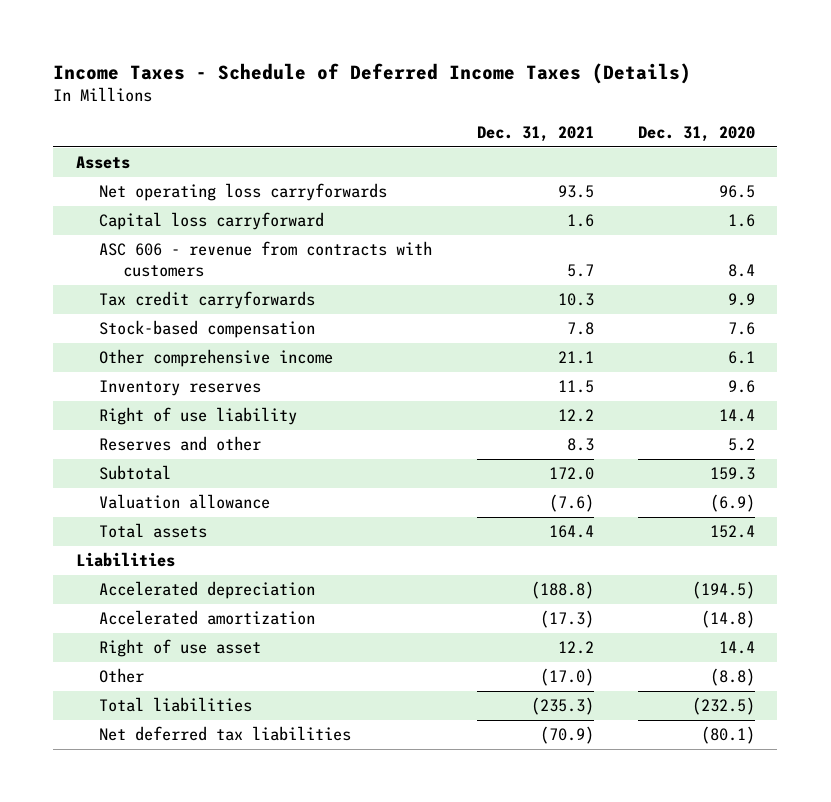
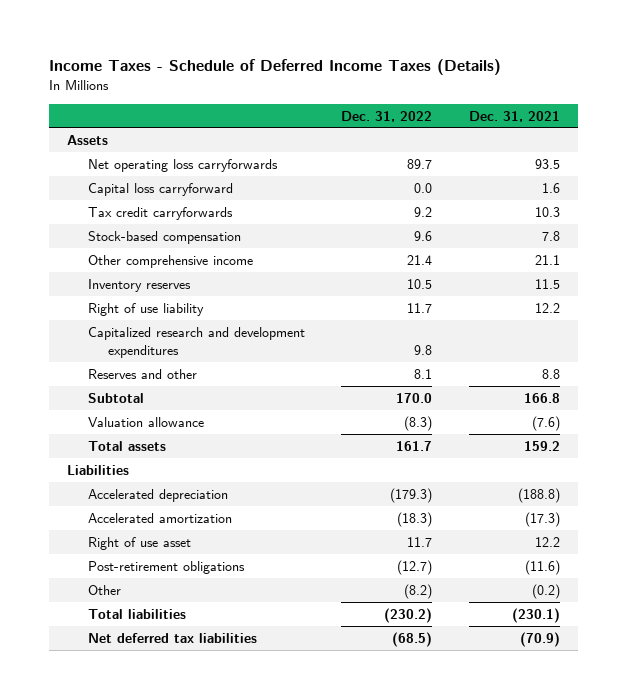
[638,125,756,142] Dec. 31, 2020 -> none
none -> [341,110,433,122] Dec. 31, 2022
[99,241,433,277] ASC 606 - revenue from contracts with customers -> none
none -> [87,326,305,358] Capitalized research and development expenditures
[566,438,594,452] 8.3 -> [542,368,561,379] 8.8
[548,467,594,481] 172.0 -> [524,392,561,403] 166.8
[548,525,594,539] 164.4 -> [524,440,561,451] 159.2
none -> [87,560,245,574] Post-retirement obligations
[539,668,594,687] (17.0) -> [532,583,561,599] (0.2)
[530,697,594,716] (235.3) -> [512,607,561,623] (230.1)

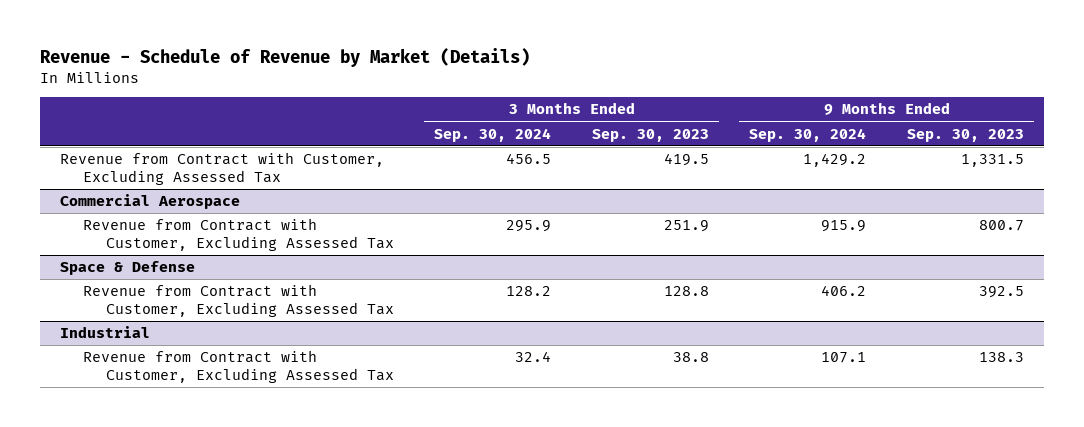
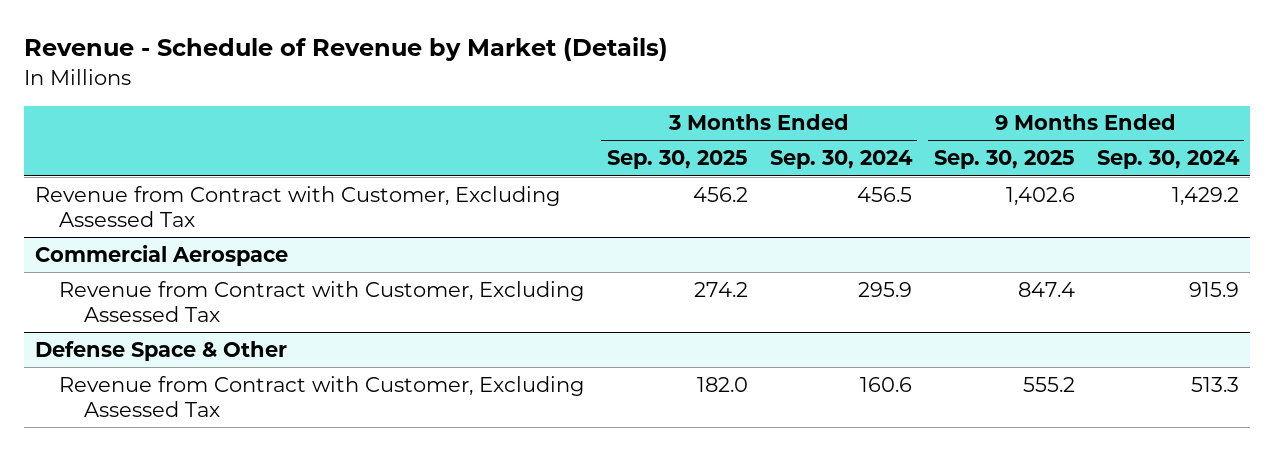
[591,128,709,142] Sep. 30, 2023 -> none
[907,128,1025,142] Sep. 30, 2023 -> none
none -> [606,150,748,170] Sep. 30, 2025
none -> [933,150,1075,170] Sep. 30, 2025
[60,326,151,339] Industrial -> none
[83,350,394,383] Revenue from Contract with Customer, Excluding Assessed Tax -> none
[60,261,196,276] Space & Defense -> [34,340,287,361] Defense Space & Other
[506,286,552,297] 128.2 -> [859,376,912,392] 160.6
[821,285,867,297] 406.2 -> [1190,376,1239,392] 513.3

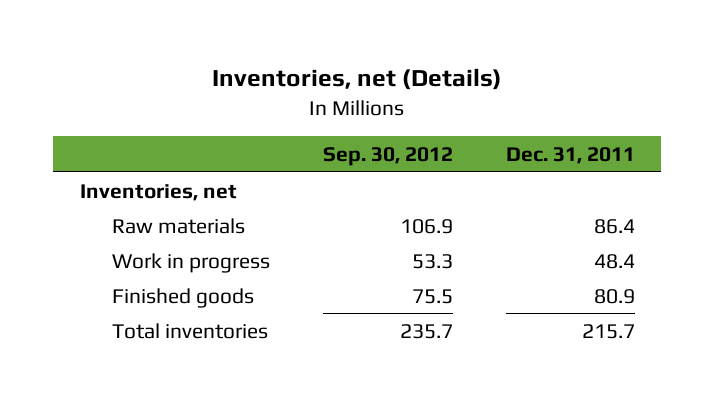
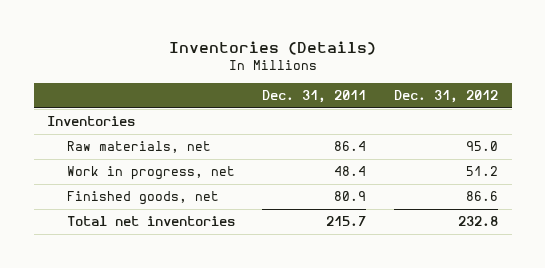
[212,68,503,91] Inventories, net (Details) -> [168,41,376,56] Inventories (Details)
[322,146,453,166] Sep. 30, 2012 -> none
none -> [393,90,498,104] Dec. 31, 2012
[79,183,237,201] Inventories, net -> [47,116,136,127] Inventories
[111,217,245,234] Raw materials -> [66,141,211,154] Raw materials, net
[111,252,270,273] Work in progress -> [66,166,235,181] Work in progress, net
[111,287,254,308] Finished goods -> [66,191,219,206] Finished goods, net
[111,322,268,339] Total inventories -> [66,216,235,227] Total net inventories

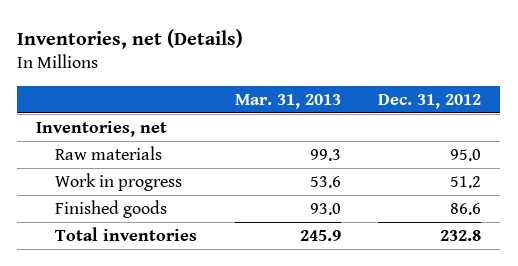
[168,41,376,56] Inventories (Details) -> [17,28,244,49] Inventories, net (Details)
[262,90,367,104] Dec. 31, 2011 -> none
none -> [234,93,341,109] Mar. 31, 2013
[47,116,136,127] Inventories -> [36,120,168,137] Inventories, net
[66,141,211,154] Raw materials, net -> [55,145,163,160] Raw materials
[66,166,235,181] Work in progress, net -> [55,172,183,191] Work in progress
[66,191,219,206] Finished goods, net -> [55,199,168,218] Finished goods
[66,216,235,227] Total net inventories -> [55,226,198,241] Total inventories

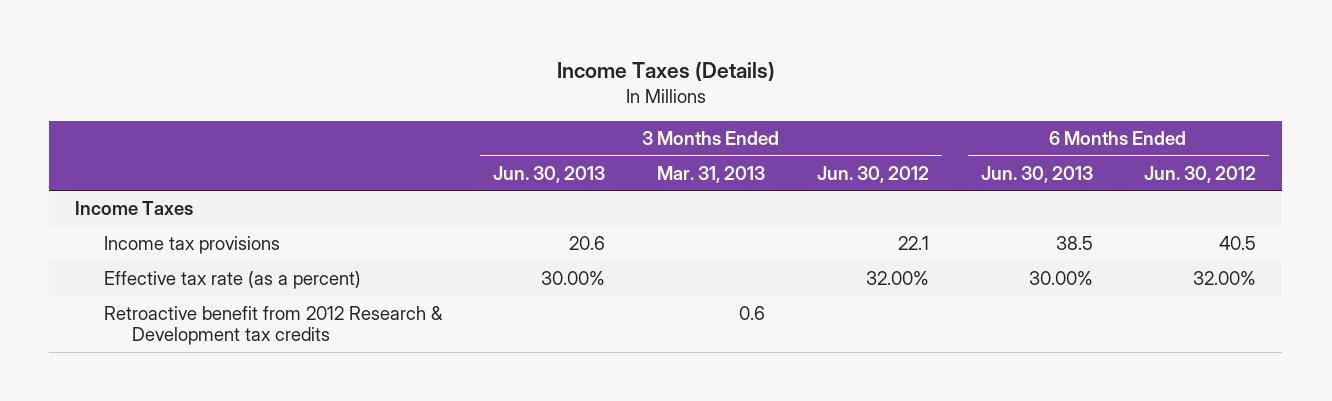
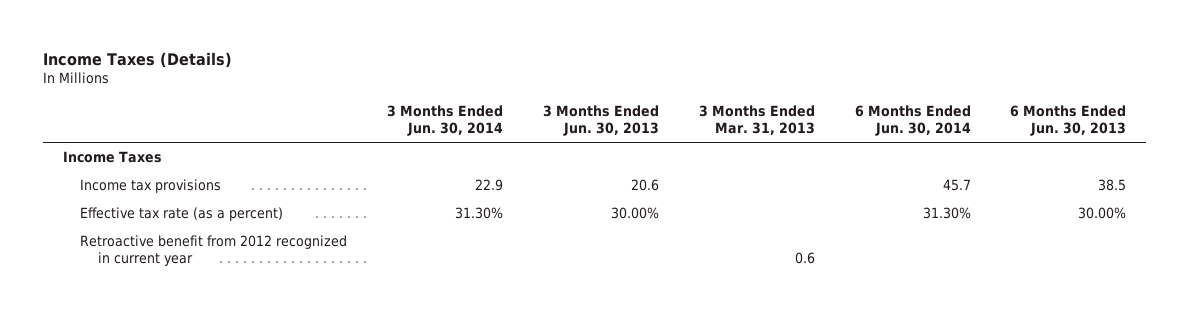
[816,165,929,183] Jun. 30, 2012 -> none
[1144,165,1257,183] Jun. 30, 2012 -> none
none -> [387,105,504,137] 3 Months Ended Jun. 30, 2014
none -> [854,105,971,137] 6 Months Ended Jun. 30, 2014
[103,305,443,346] Retroactive benefit from 2012 Research & Development tax credits -> none
none -> [80,235,348,267] Retroactive benefit from 2012 recognized in current year

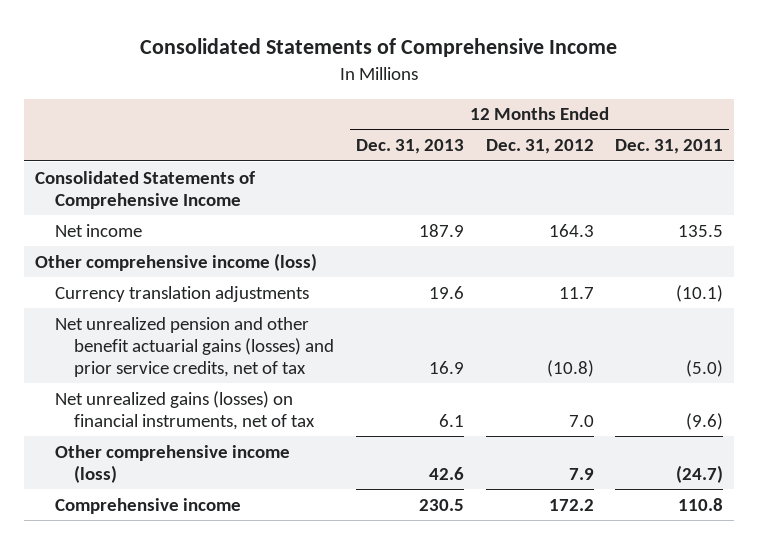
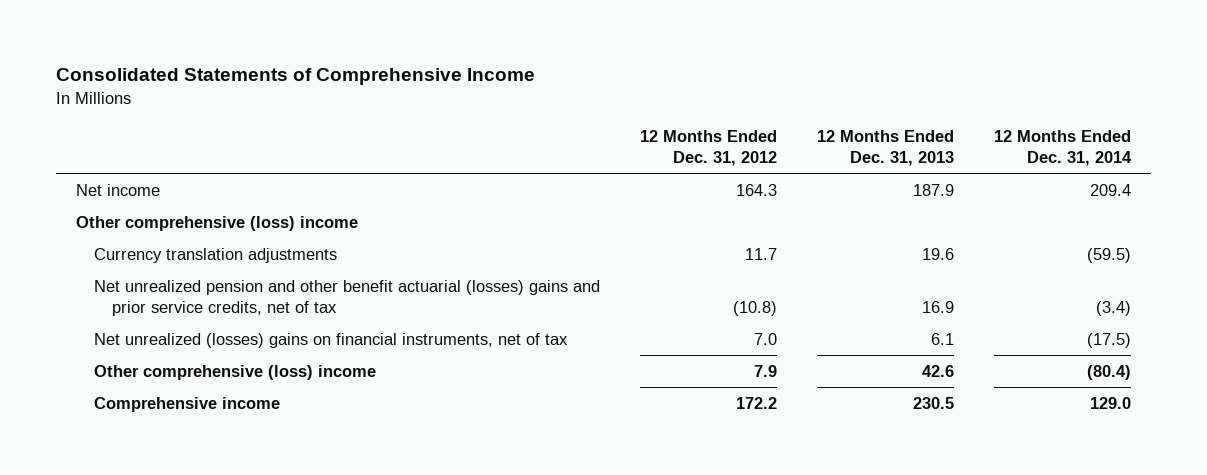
[615,139,724,155] Dec. 31, 2011 -> none
none -> [994,129,1133,166] 12 Months Ended Dec. 31, 2014
[34,170,255,209] Consolidated Statements of Comprehensive Income -> none
[34,252,317,271] Other comprehensive income (loss) -> [76,215,359,231] Other comprehensive (loss) income
[54,316,335,377] Net unrealized pension and other benefit actuarial gains (losses) and prior service credits, net of tax -> [93,279,600,316] Net unrealized pension and other benefit actuarial (losses) gains and prior service credits, net of tax
[54,390,316,430] Net unrealized gains (losses) on financial instruments, net of tax -> [93,332,568,348] Net unrealized (losses) gains on financial instruments, net of tax
[54,444,290,483] Other comprehensive income (loss) -> [93,364,376,380] Other comprehensive (loss) income

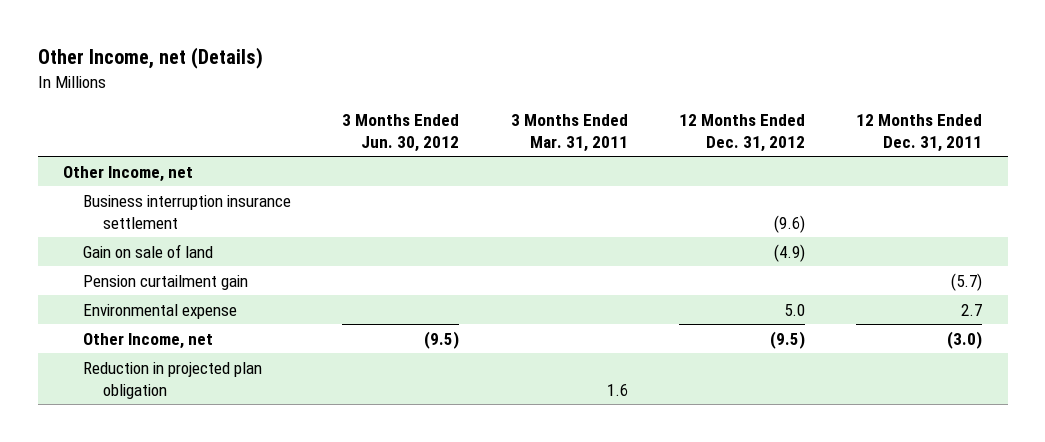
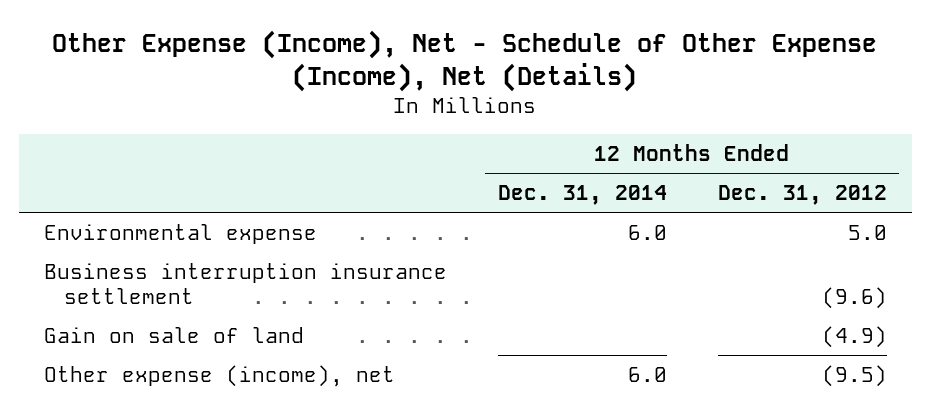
[37,47,263,70] Other Income, net (Details) -> [52,29,878,92] Other Expense (Income), Net - Schedule of Other Expense (Income), Net (Details)
[342,113,460,152] 3 Months Ended Jun. 30, 2012 -> none
[510,113,628,152] 3 Months Ended Mar. 31, 2011 -> none
[856,113,983,152] 12 Months Ended Dec. 31, 2011 -> none
none -> [497,185,667,206] Dec. 31, 2014
[63,165,194,182] Other Income, net -> none
[82,303,237,319] Environmental expense -> [44,223,318,244] Environmental expense
[82,274,248,290] Pension curtailment gain -> none
[82,361,262,399] Reduction in projected plan obligation -> none
[82,332,213,349] Other Income, net -> [44,364,396,387] Other expense (income), net

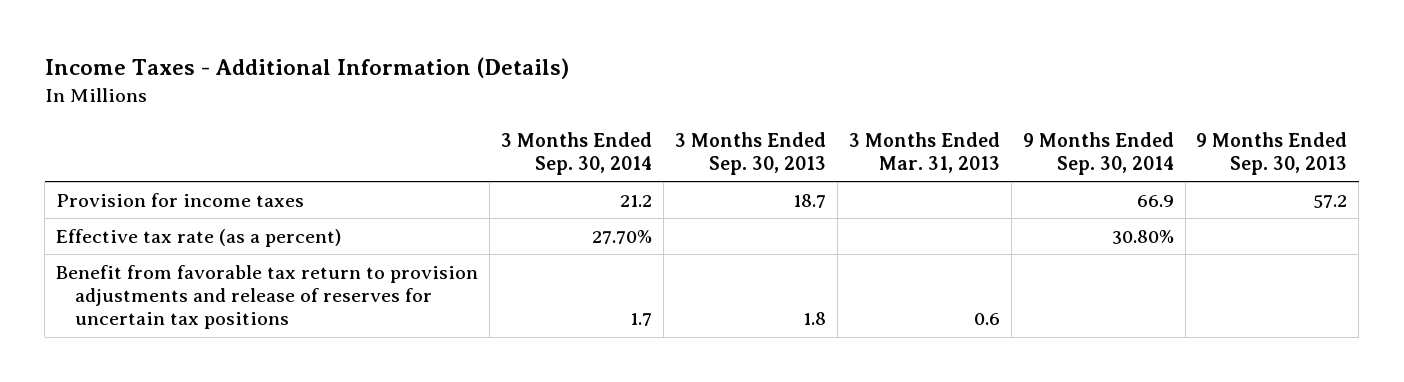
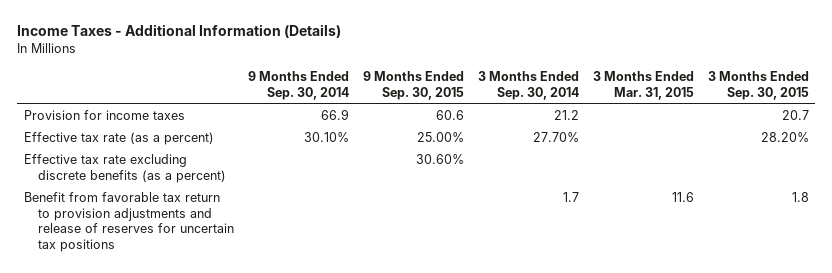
[674,131,826,175] 3 Months Ended Sep. 30, 2013 -> none
[848,131,1000,173] 3 Months Ended Mar. 31, 2013 -> none
[1196,131,1348,175] 9 Months Ended Sep. 30, 2013 -> none
none -> [363,70,465,100] 9 Months Ended Sep. 30, 2015
none -> [592,70,694,100] 3 Months Ended Mar. 31, 2015
none -> [707,70,809,100] 3 Months Ended Sep. 30, 2015
[1111,230,1174,245] 30.80% -> [304,131,350,142] 30.10%
none -> [23,153,227,183] Effective tax rate excluding discrete benefits (as a percent)

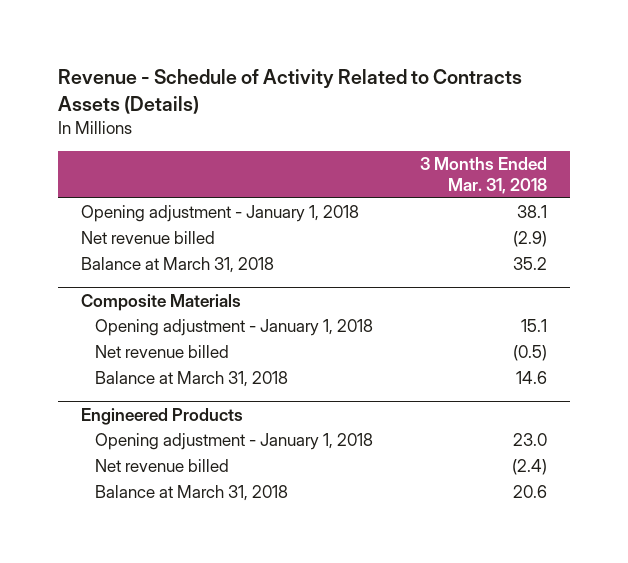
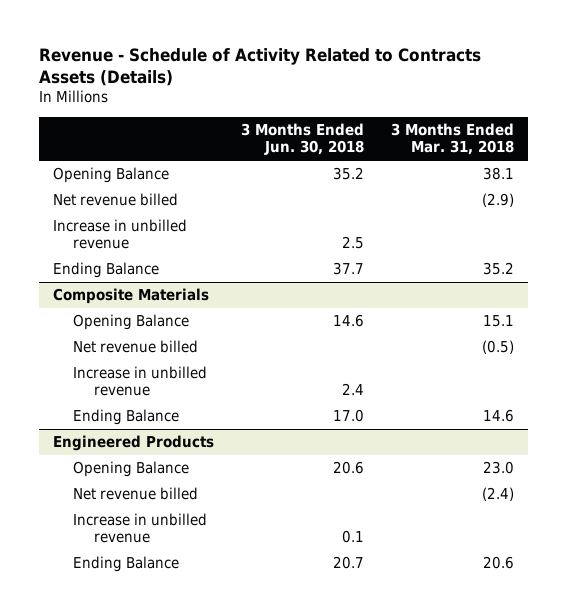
none -> [240,123,364,156] 3 Months Ended Jun. 30, 2018
[81,205,360,223] Opening adjustment - January 1, 2018 -> [52,167,169,184] Opening Balance
none -> [52,219,187,250] Increase in unbilled revenue
[81,257,275,274] Balance at March 31, 2018 -> [52,262,159,279] Ending Balance
[95,319,374,337] Opening adjustment - January 1, 2018 -> [73,314,190,331] Opening Balance
none -> [73,366,208,397] Increase in unbilled revenue
[95,371,289,388] Balance at March 31, 2018 -> [73,409,180,426] Ending Balance
[95,433,374,451] Opening adjustment - January 1, 2018 -> [73,461,190,478] Opening Balance
none -> [73,513,208,544] Increase in unbilled revenue
[95,485,289,502] Balance at March 31, 2018 -> [73,556,180,573] Ending Balance

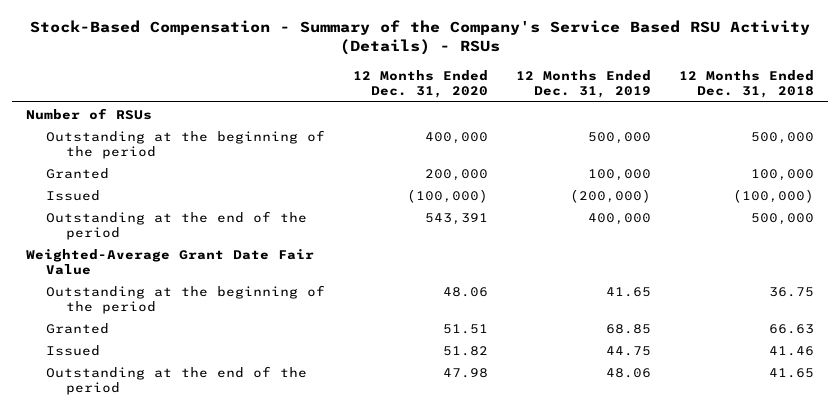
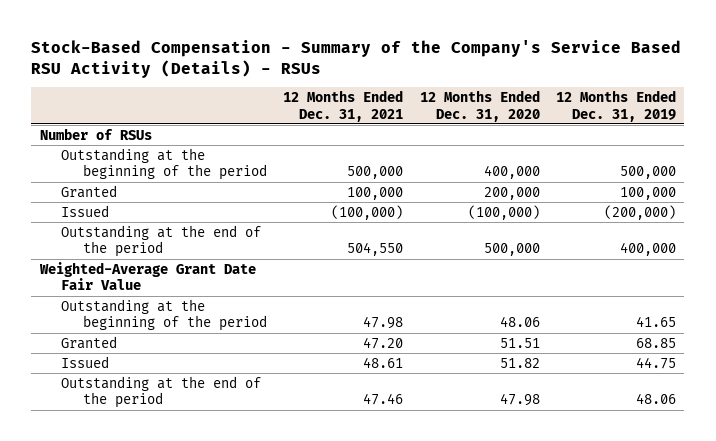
[679,69,815,98] 12 Months Ended Dec. 31, 2018 -> none
none -> [283,90,404,122] 12 Months Ended Dec. 31, 2021
[425,212,489,225] 543,391 -> [483,243,540,257] 500,000

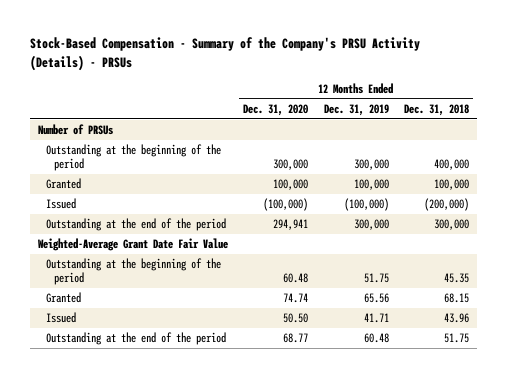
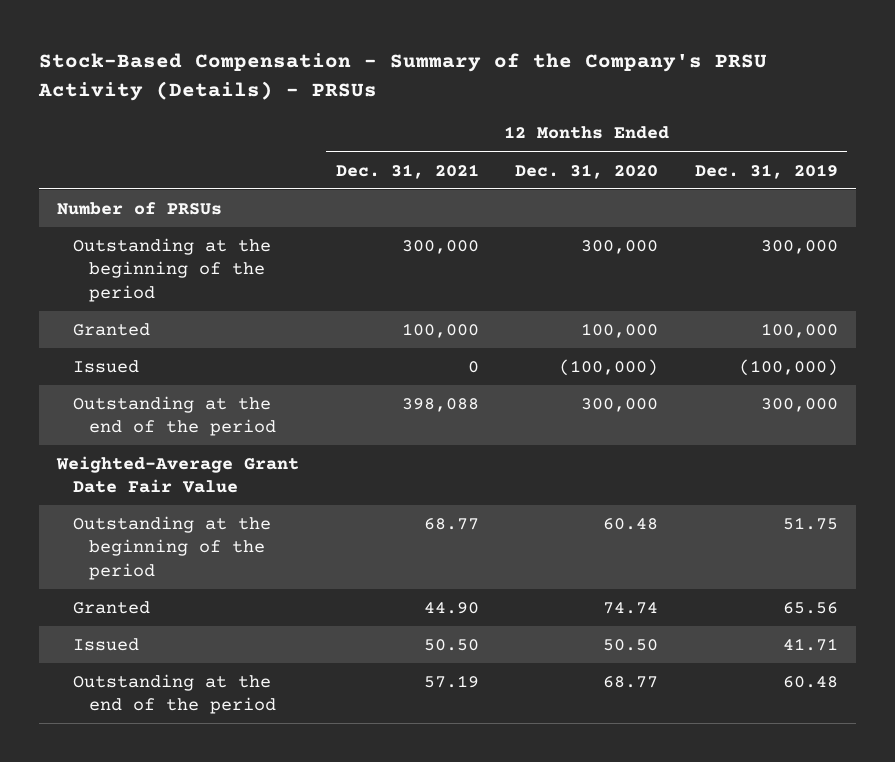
[404,103,470,116] Dec. 31, 2018 -> none
none -> [335,163,479,179] Dec. 31, 2021
[273,219,309,231] 294,941 -> [581,397,659,412] 300,000

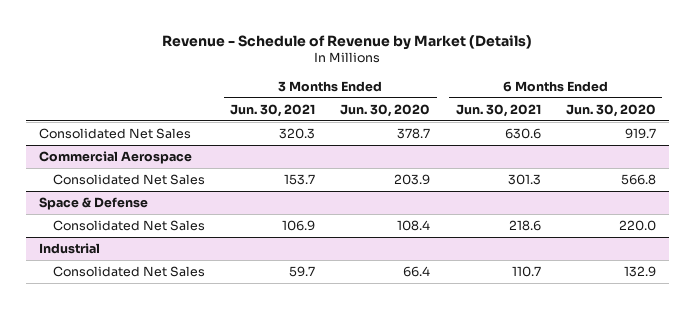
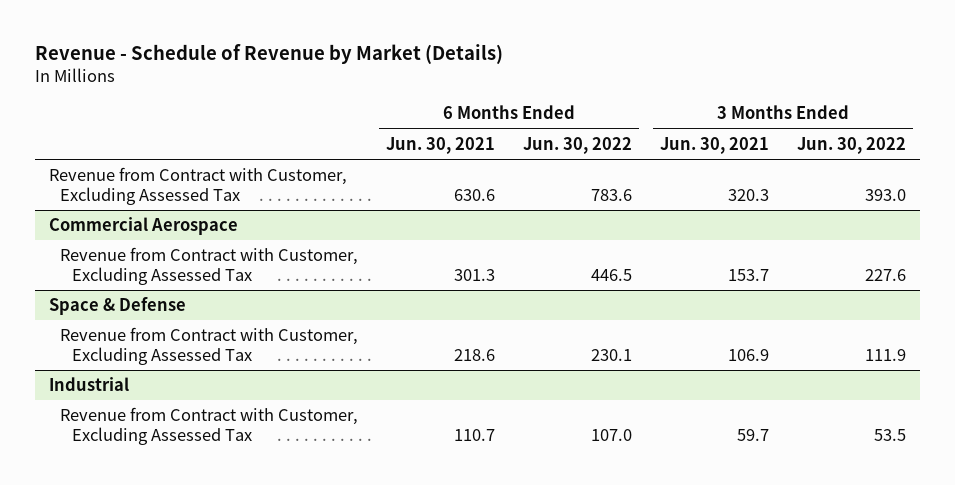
[340,103,431,117] Jun. 30, 2020 -> none
[565,103,656,117] Jun. 30, 2020 -> none
none -> [523,136,633,154] Jun. 30, 2022
none -> [797,136,907,154] Jun. 30, 2022
[39,127,192,139] Consolidated Net Sales -> [48,167,347,205] Revenue from Contract with Customer, Excluding Assessed Tax
[52,173,205,185] Consolidated Net Sales -> [60,247,359,285] Revenue from Contract with Customer, Excluding Assessed Tax
[52,219,205,231] Consolidated Net Sales -> [60,327,359,365] Revenue from Contract with Customer, Excluding Assessed Tax
[52,265,205,277] Consolidated Net Sales -> [60,407,359,445] Revenue from Contract with Customer, Excluding Assessed Tax

